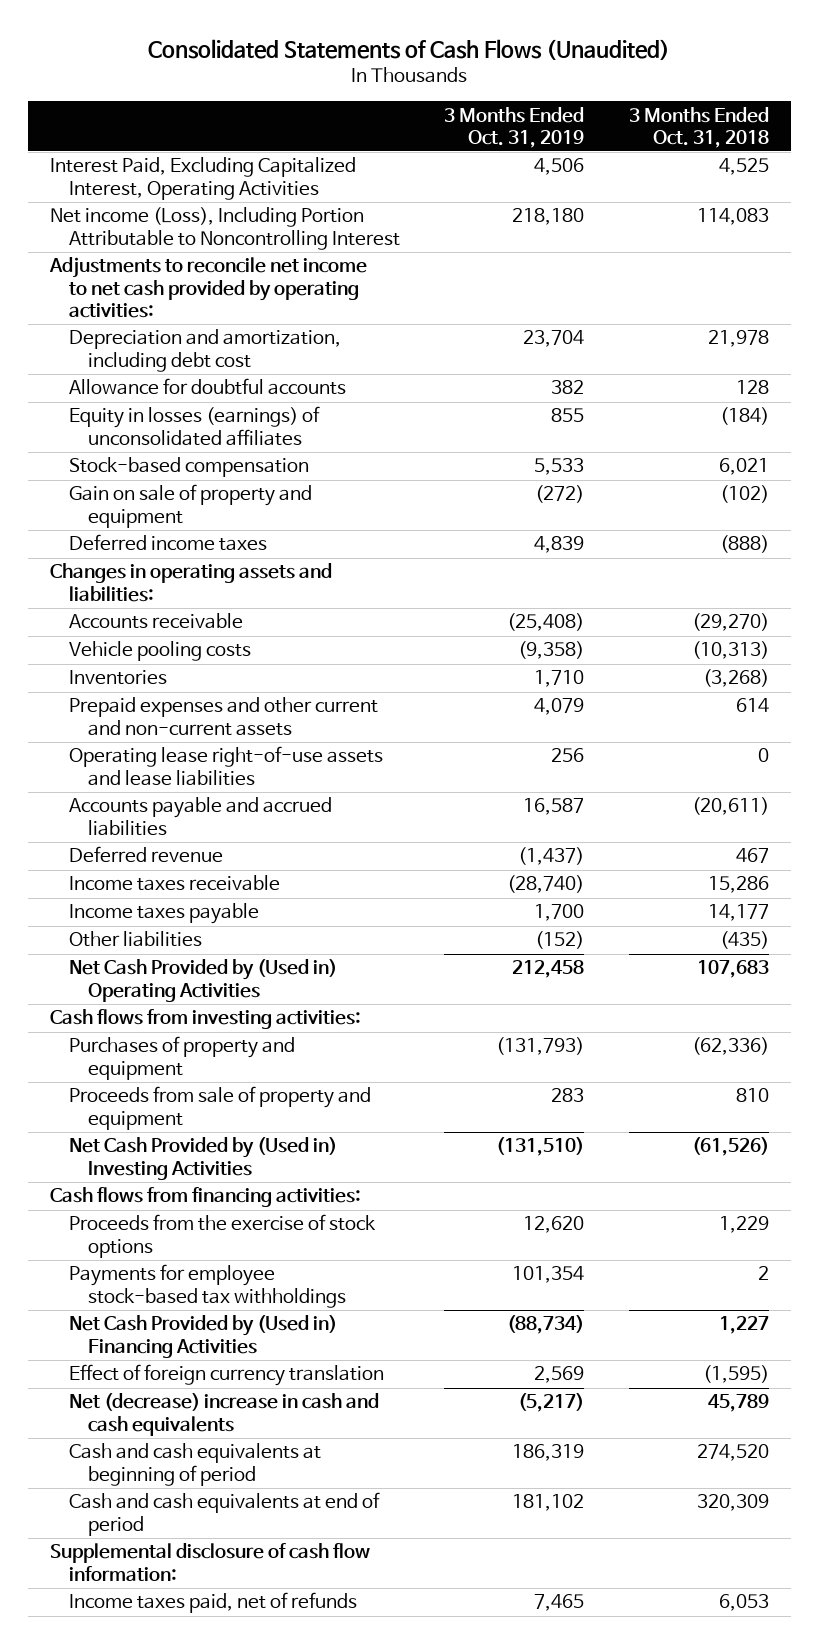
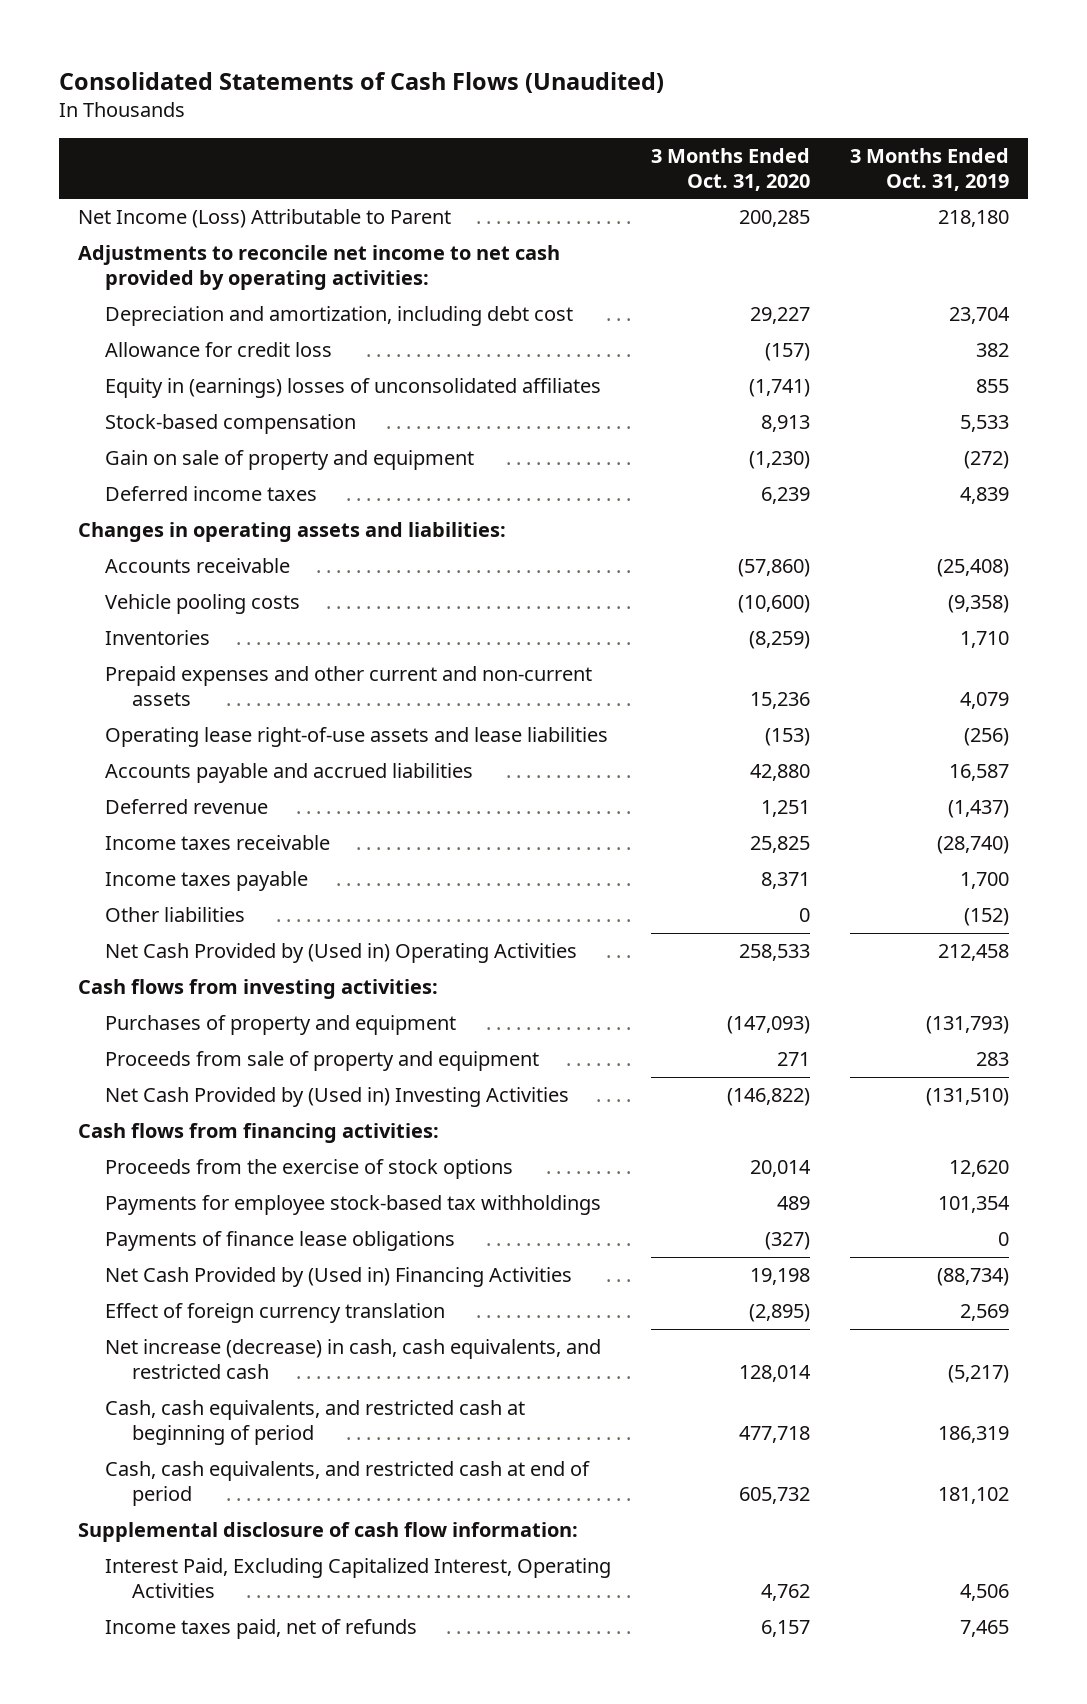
[628,106,769,148] 3 Months Ended Oct. 31, 2018 -> none
none -> [650,147,810,191] 3 Months Ended Oct. 31, 2020
[50,207,401,250] Net income (Loss), Including Portion Attributable to Noncontrolling Interest -> [78,209,452,229] Net Income (Loss) Attributable to Parent
[69,378,347,396] Allowance for doubtful accounts -> [105,342,333,358] Allowance for credit loss
[69,406,321,446] Equity in losses (earnings) of unconsolidated affiliates -> [105,378,602,399] Equity in (earnings) losses of unconsolidated affiliates
[551,748,585,763] 256 -> [963,728,1009,747] (256)
none -> [105,1231,456,1252] Payments of finance lease obligations
[69,1393,380,1436] Net (decrease) increase in cash and cash equivalents -> [105,1339,602,1380] Net increase (decrease) in cash, cash equivalents, and restricted cash
[69,1443,322,1486] Cash and cash equivalents at beginning of period -> [105,1400,526,1446] Cash, cash equivalents, and restricted cash at beginning of period
[69,1492,381,1536] Cash and cash equivalents at end of period -> [105,1461,591,1507] Cash, cash equivalents, and restricted cash at end of period
[50,157,357,200] Interest Paid, Excluding Capitalized Interest, Operating Activities -> [105,1558,612,1599] Interest Paid, Excluding Capitalized Interest, Operating Activities

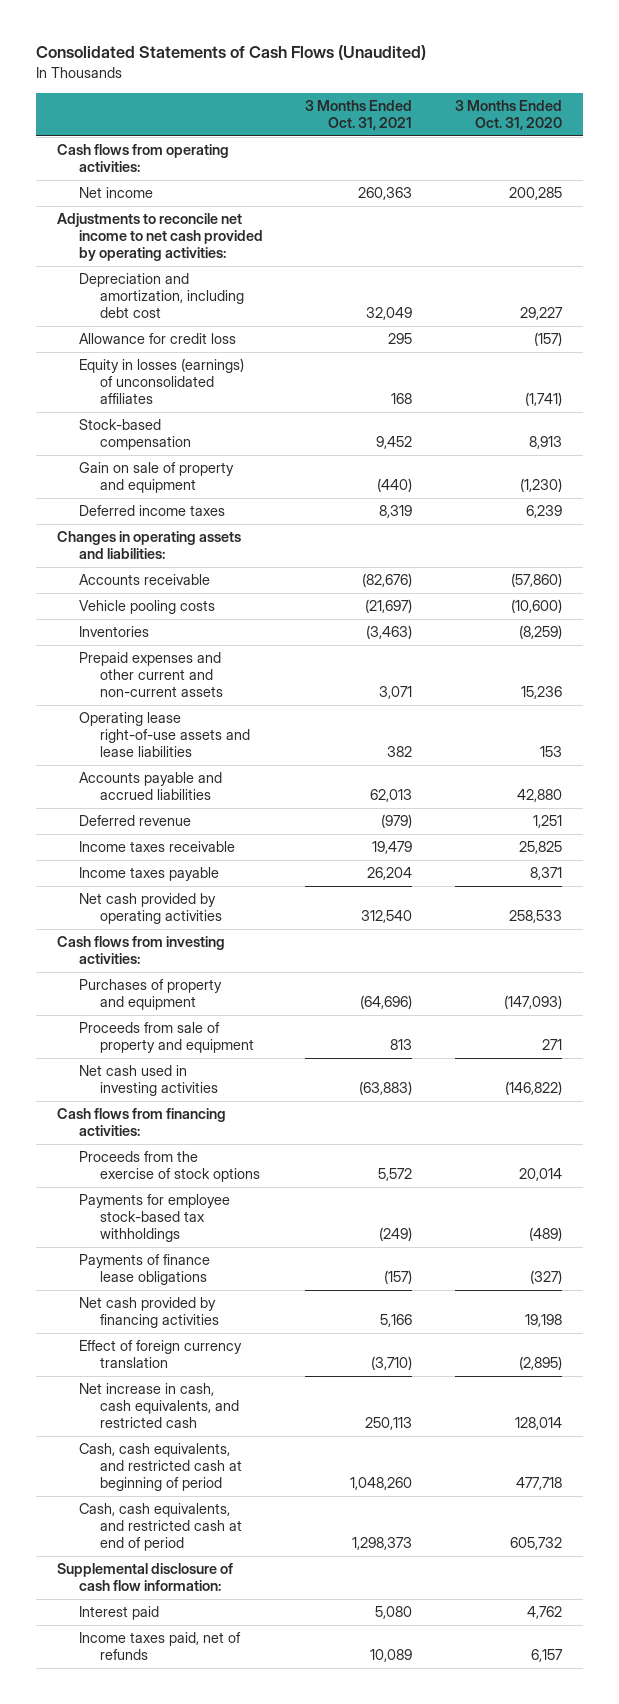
[849,147,1009,191] 3 Months Ended Oct. 31, 2019 -> none
none -> [305,100,413,130] 3 Months Ended Oct. 31, 2021
none -> [57,144,230,173] Cash flows from operating activities:
[78,209,452,229] Net Income (Loss) Attributable to Parent -> [78,187,153,199] Net income
[105,378,602,399] Equity in (earnings) losses of unconsolidated affiliates -> [78,358,244,405] Equity in losses (earnings) of unconsolidated affiliates
[764,728,810,747] (153) -> [539,746,562,758] 153
[105,907,246,923] Other liabilities -> none
[105,943,578,964] Net Cash Provided by (Used in) Operating Activities -> [78,893,223,925] Net cash provided by operating activities
[105,1087,570,1108] Net Cash Provided by (Used in) Investing Activities -> [78,1065,219,1097] Net cash used in investing activities
[776,1196,810,1211] 489 -> [528,1227,562,1242] (489)
[105,1267,573,1288] Net Cash Provided by (Used in) Financing Activities -> [78,1297,220,1329] Net cash provided by financing activities
[105,1339,602,1380] Net increase (decrease) in cash, cash equivalents, and restricted cash -> [78,1383,240,1429] Net increase in cash, cash equivalents, and restricted cash
[105,1558,612,1599] Interest Paid, Excluding Capitalized Interest, Operating Activities -> [78,1606,159,1621] Interest paid

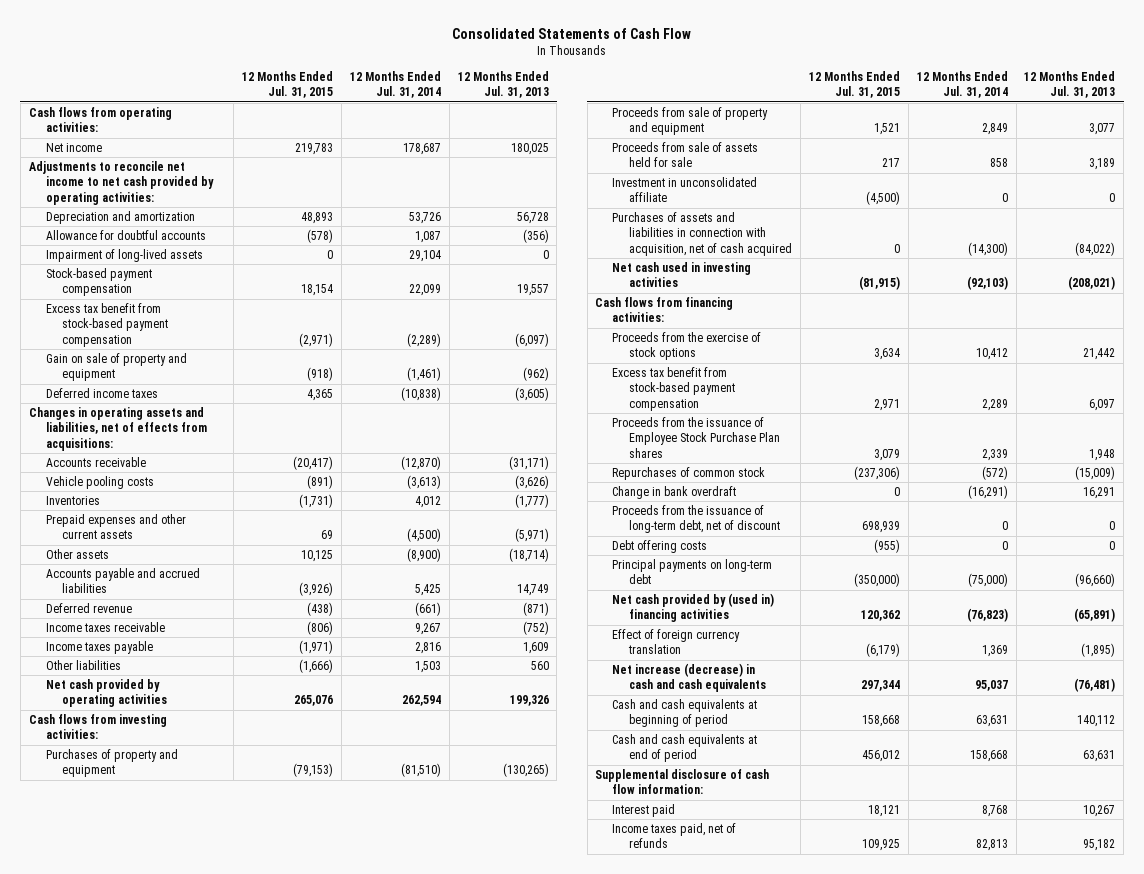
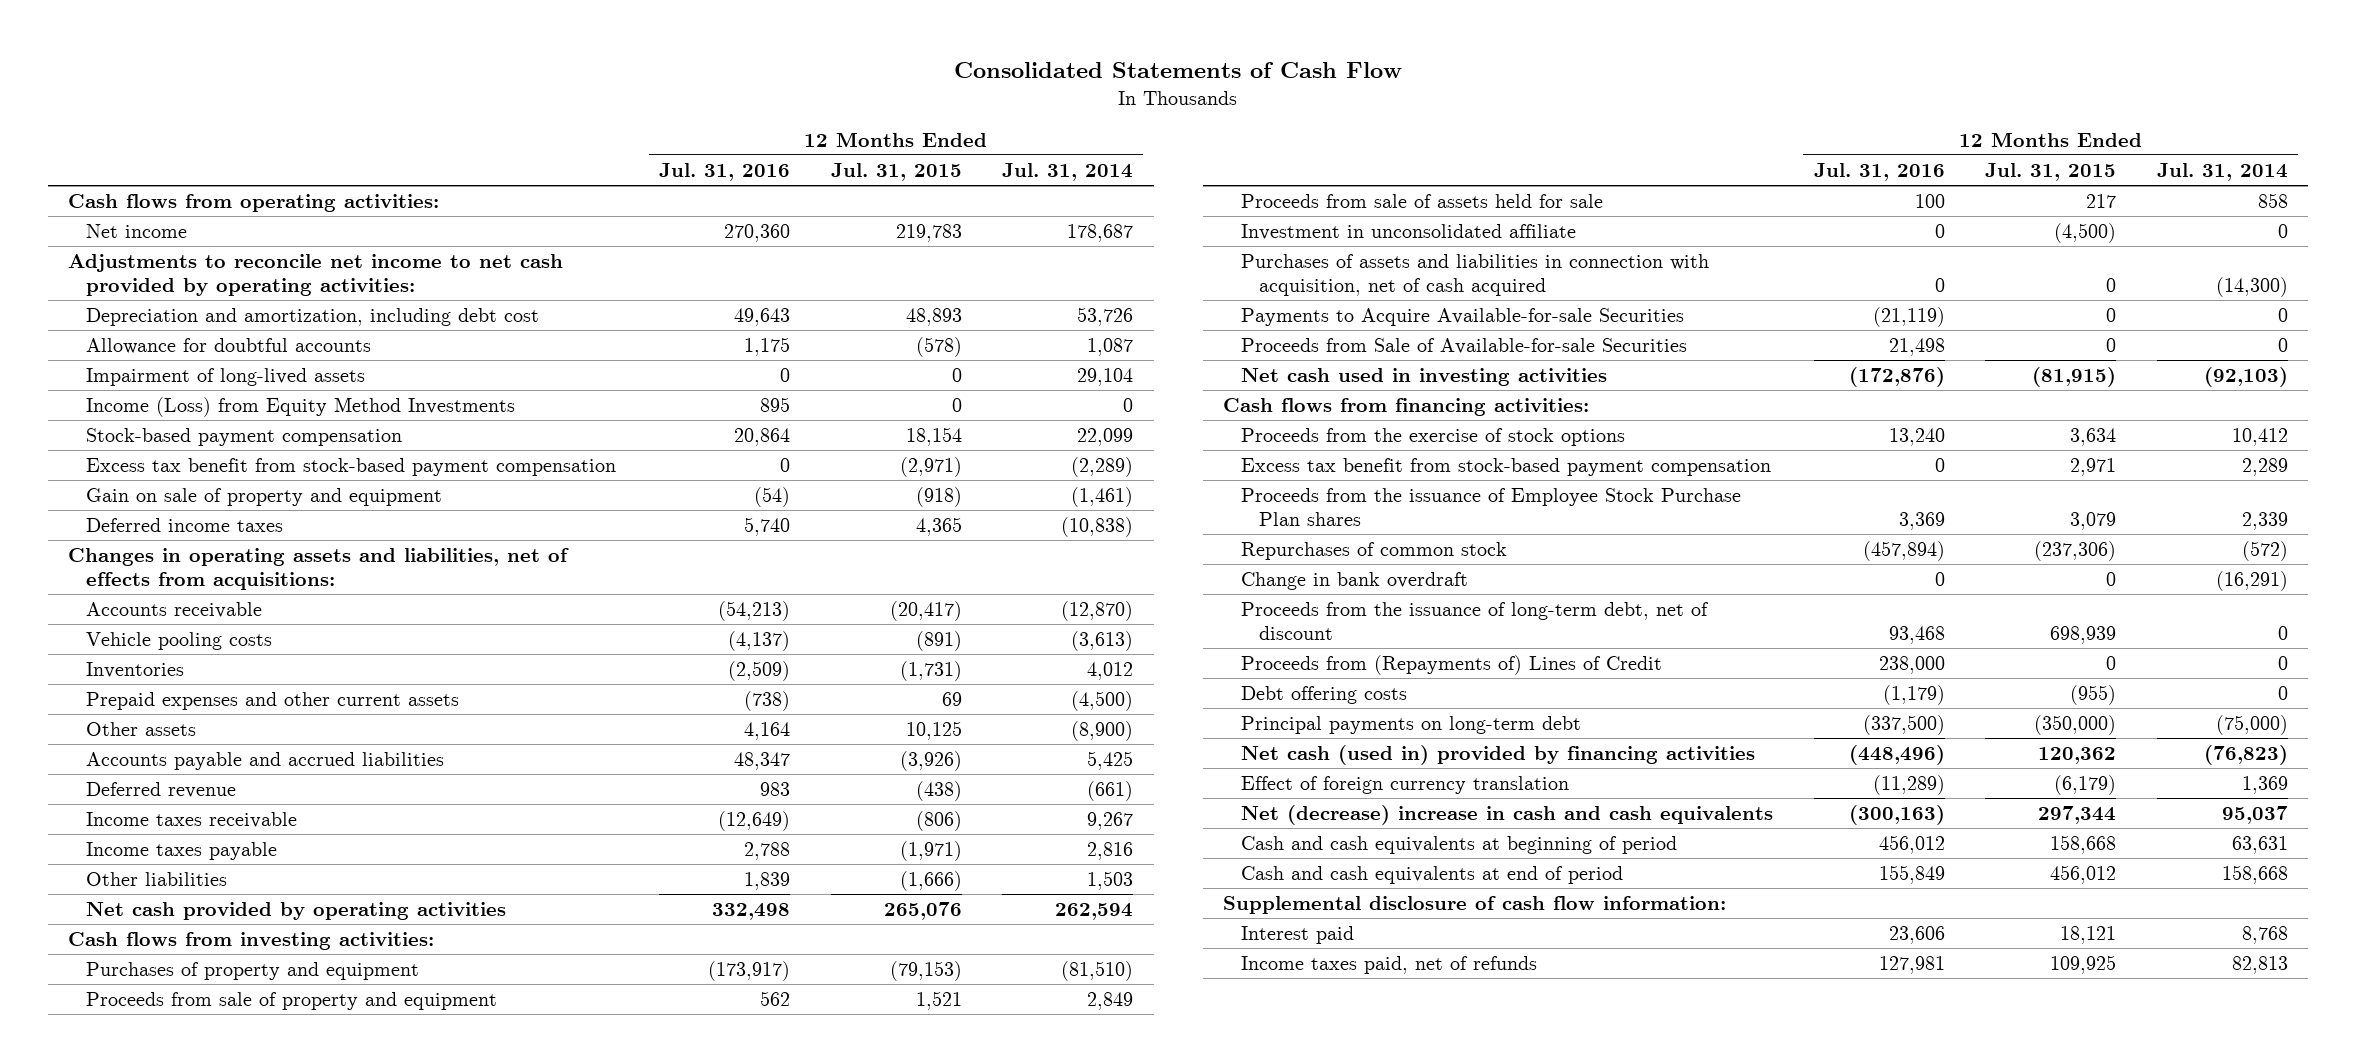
[457,70,549,99] 12 Months Ended Jul. 31, 2013 -> none
none -> [658,162,790,181] Jul. 31, 2016
[45,210,195,224] Depreciation and amortization -> [86,307,540,326] Depreciation and amortization, including debt cost
none -> [86,396,516,417] Income (Loss) from Equity Method Investments
none -> [1240,307,1684,326] Payments to Acquire Available-for-sale Securities
none -> [1240,337,1687,354] Proceeds from Sale of Available-for-sale Securities
none -> [1240,654,1662,675] Proceeds from (Repayments of) Lines of Credit
[612,592,775,623] Net cash provided by (used in) financing activities -> [1240,744,1755,765] Net cash (used in) provided by financing activities
[612,662,767,693] Net increase (decrease) in cash and cash equivalents -> [1240,804,1773,825] Net (decrease) increase in cash and cash equivalents

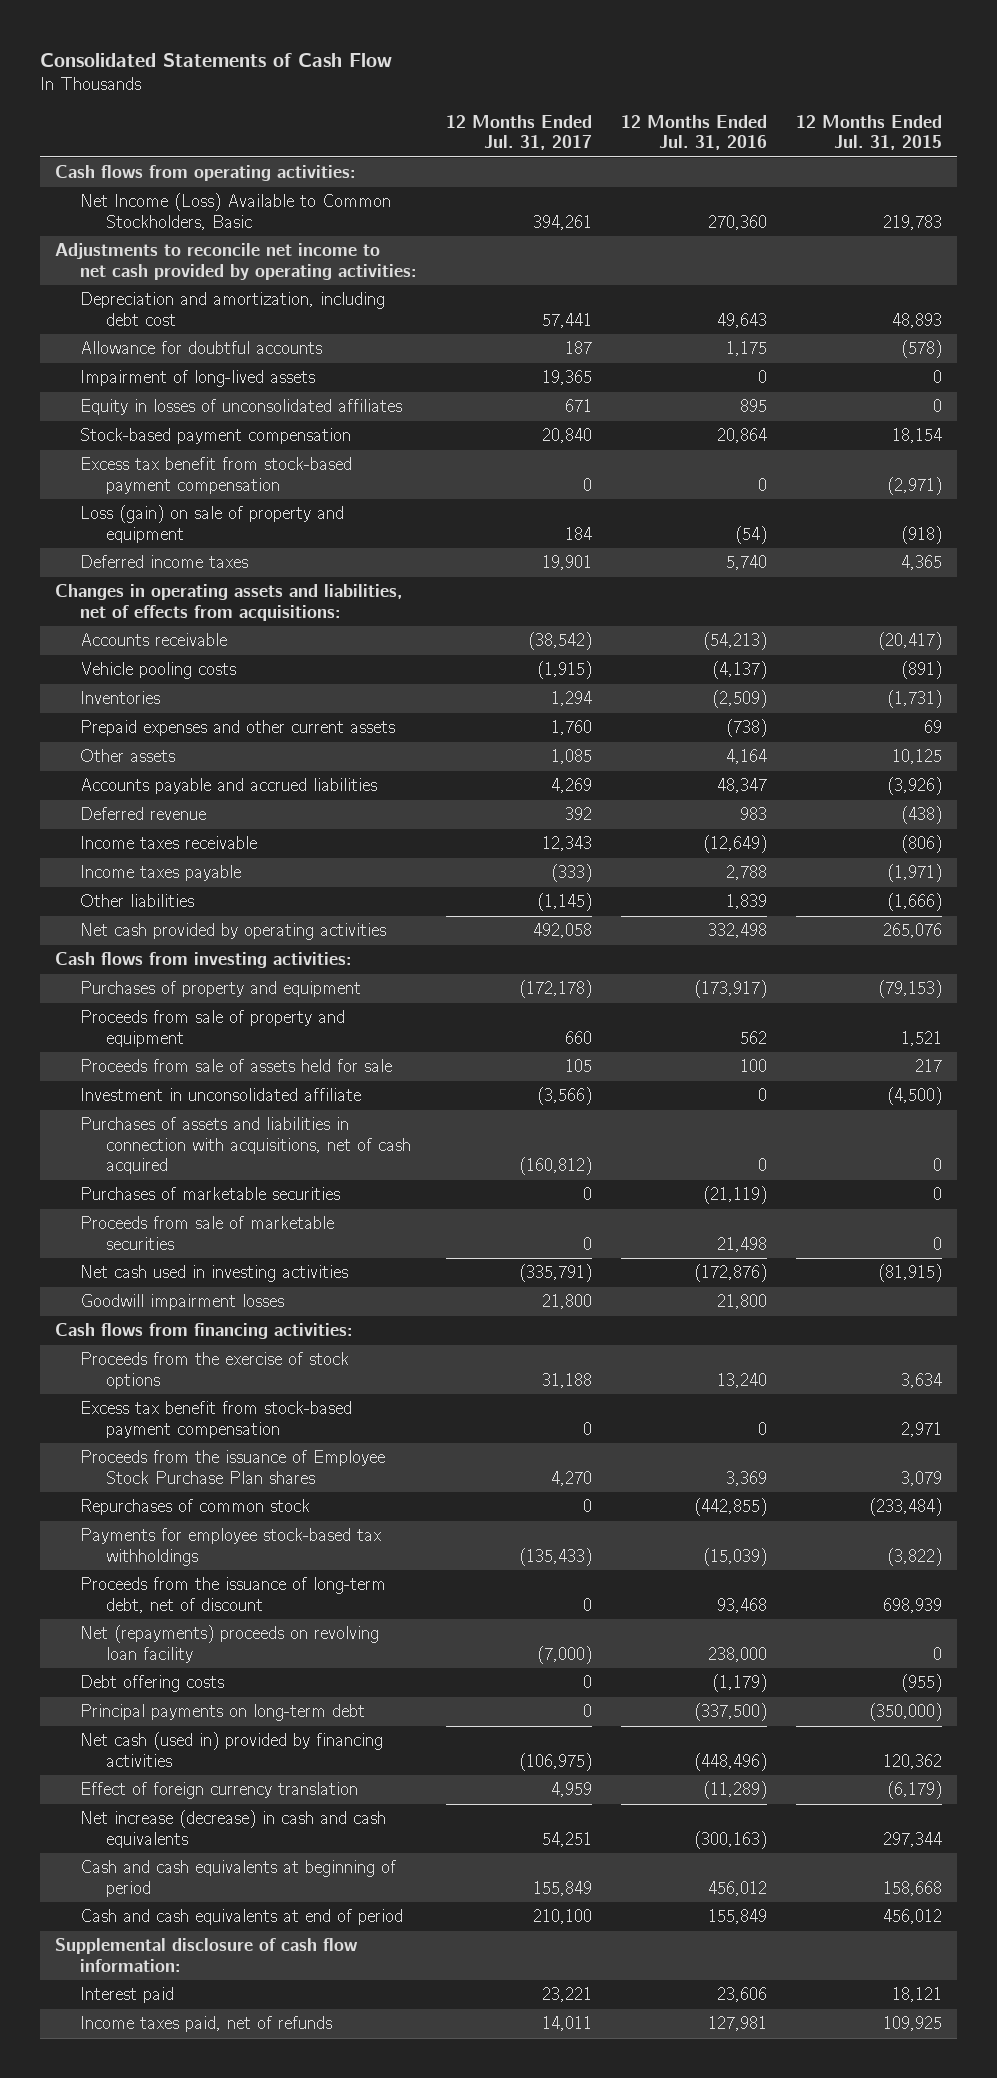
[1002,162,1134,181] Jul. 31, 2014 -> none
none -> [446,115,593,151] 12 Months Ended Jul. 31, 2017
[86,223,188,238] Net income -> [80,193,392,230] Net Income (Loss) Available to Common Stockholders, Basic
[86,396,516,417] Income (Loss) from Equity Method Investments -> [80,399,403,416] Equity in losses of unconsolidated affiliates
[86,487,443,506] Gain on sale of property and equipment -> [80,505,345,543] Loss (gain) on sale of property and equipment
[1240,253,1709,296] Purchases of assets and liabilities in connection with acquisition, net of cash acquired -> [80,1117,412,1175] Purchases of assets and liabilities in connection with acquisitions, net of cash acquired
[1240,307,1684,326] Payments to Acquire Available-for-sale Securities -> [80,1187,341,1201] Purchases of marketable securities
[1240,337,1687,354] Proceeds from Sale of Available-for-sale Securities -> [80,1216,335,1250] Proceeds from sale of marketable securities
none -> [80,1294,285,1311] Goodwill impairment losses
[1240,571,1468,590] Change in bank overdraft -> none
[1862,540,1945,561] (457,894) -> [694,1498,768,1517] (442,855)
[2034,540,2117,561] (237,306) -> [869,1498,943,1517] (233,484)
none -> [80,1528,382,1566] Payments for employee stock-based tax withholdings
[1240,654,1662,675] Proceeds from (Repayments of) Lines of Credit -> [80,1625,380,1663] Net (repayments) proceeds on revolving loan facility
[1240,804,1773,825] Net (decrease) increase in cash and cash equivalents -> [80,1810,387,1848] Net increase (decrease) in cash and cash equivalents

